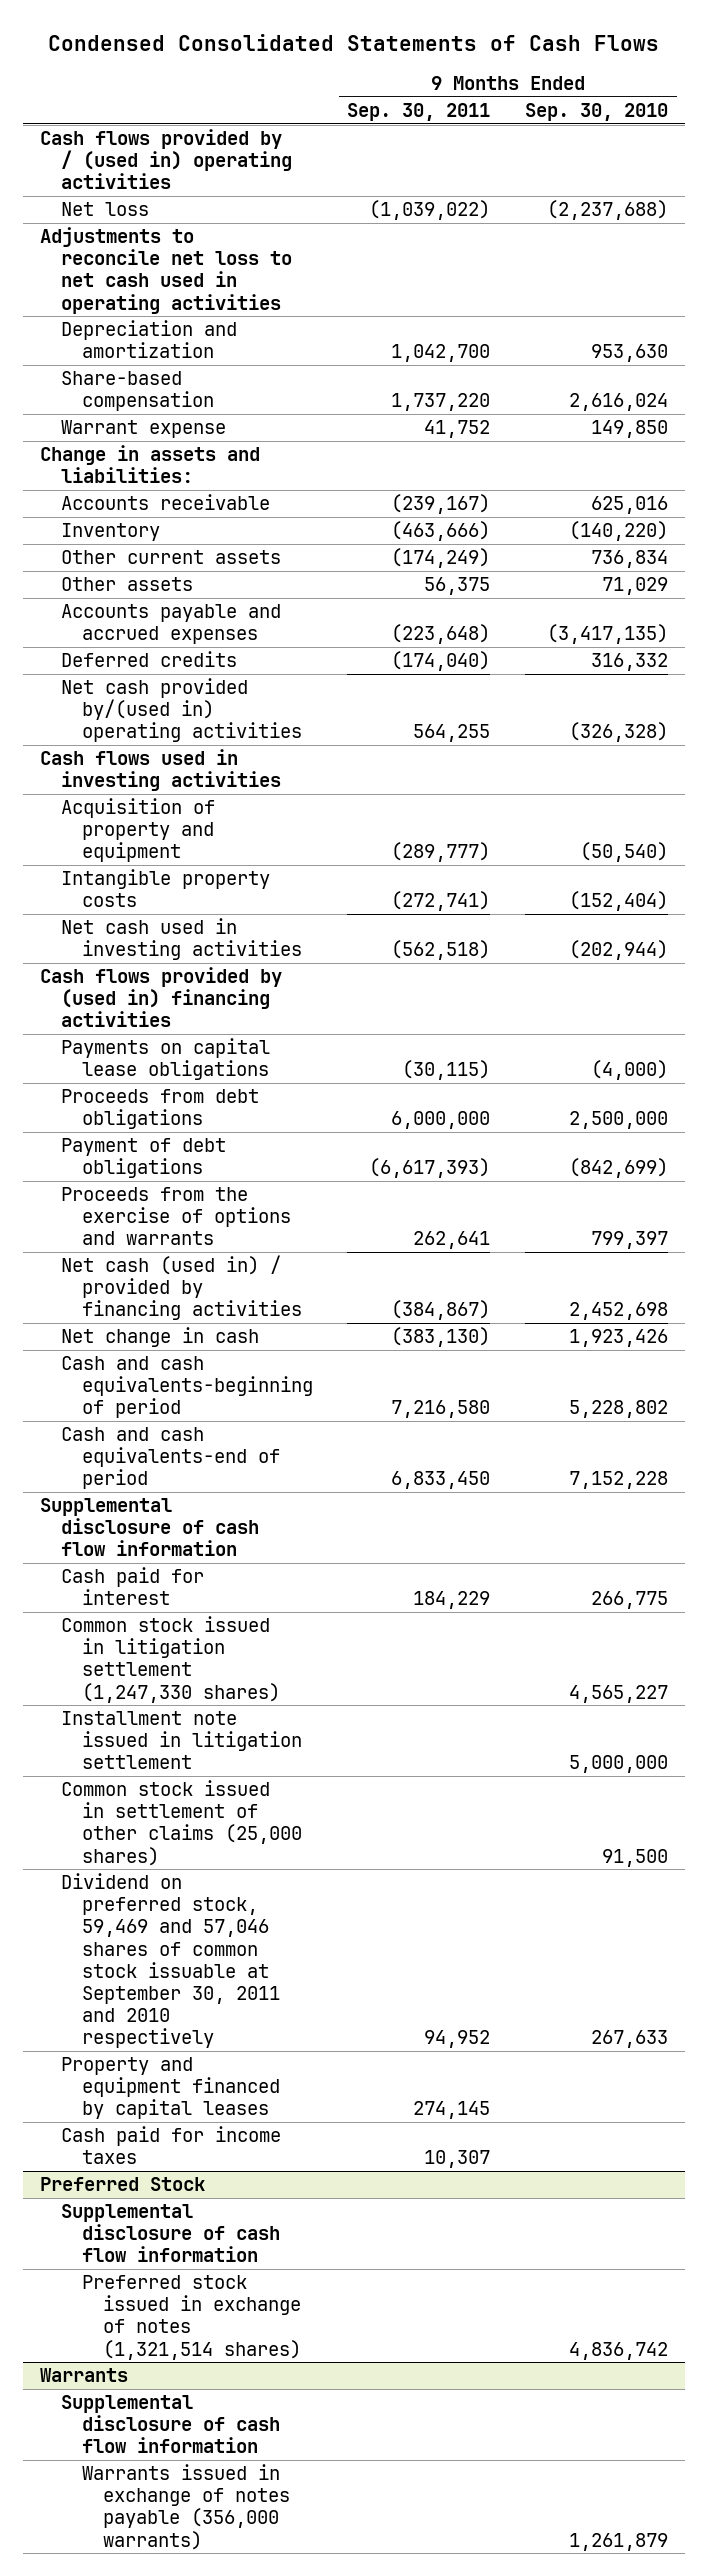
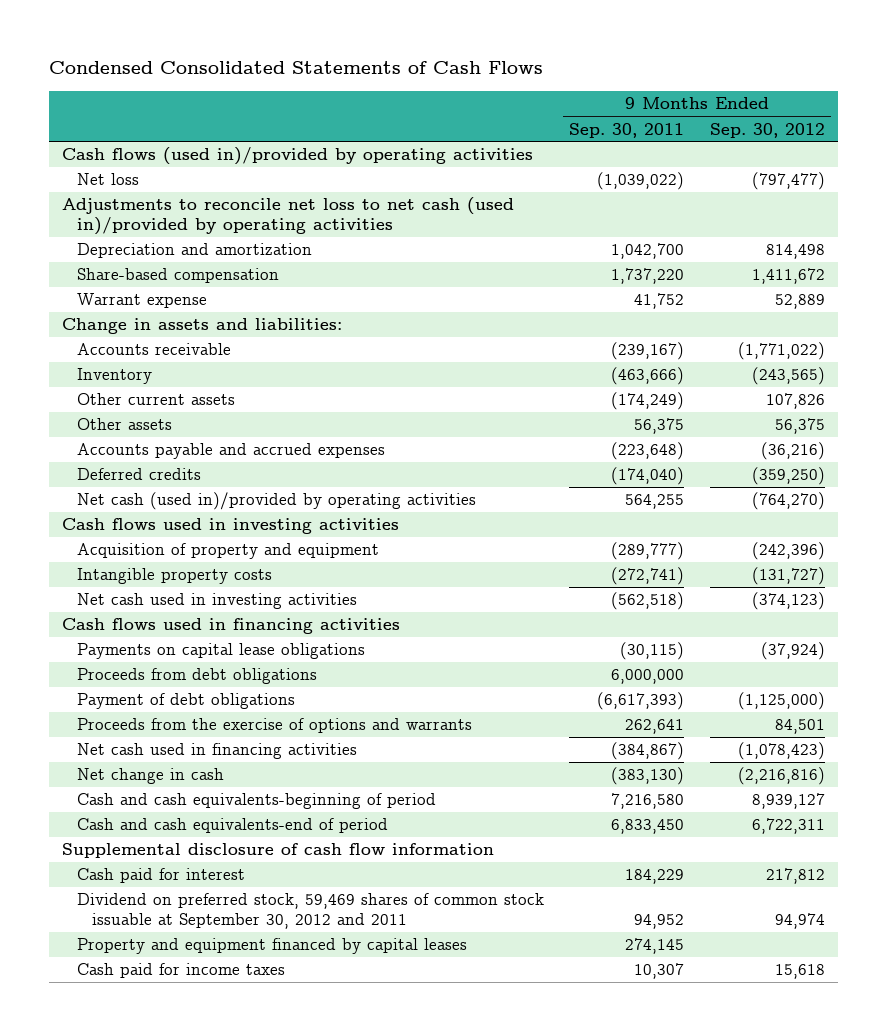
[525,102,669,121] Sep. 30, 2010 -> none
none -> [709,122,825,138] Sep. 30, 2012
[39,129,292,190] Cash flows provided by / (used in) operating activities -> [61,147,533,166] Cash flows (used in)/provided by operating activities
[39,227,292,314] Adjustments to reconcile net loss to net cash used in operating activities -> [61,197,514,236] Adjustments to reconcile net loss to net cash (used in)/provided by operating activities
[60,678,302,743] Net cash provided by/(used in) operating activities -> [76,492,476,511] Net cash (used in)/provided by operating activities
[39,967,282,1028] Cash flows provided by (used in) financing activities -> [61,618,400,635] Cash flows used in financing activities
[60,1255,302,1321] Net cash (used in) / provided by financing activities -> [76,743,357,760] Net cash used in financing activities
[60,1616,280,1703] Common stock issued in litigation settlement (1,247,330 shares) -> none
[60,1711,302,1770] Installment note issued in litigation settlement -> none
[60,1780,302,1866] Common stock issued in settlement of other claims (25,000 shares) -> none
[60,1873,280,2048] Dividend on preferred stock, 59,469 and 57,046 shares of common stock issuable at September 30, 2011 and 2010 respectively -> [76,893,544,930] Dividend on preferred stock, 59,469 shares of common stock issuable at September 30, 2012 and 2011
[39,2177,205,2192] Preferred Stock -> none
[60,2204,280,2263] Supplemental disclosure of cash flow information -> none
[81,2275,301,2360] Preferred stock issued in exchange of notes (1,321,514 shares) -> none
[39,2368,128,2383] Warrants -> none
[60,2395,280,2454] Supplemental disclosure of cash flow information -> none
[81,2464,290,2550] Warrants issued in exchange of notes payable (356,000 warrants) -> none

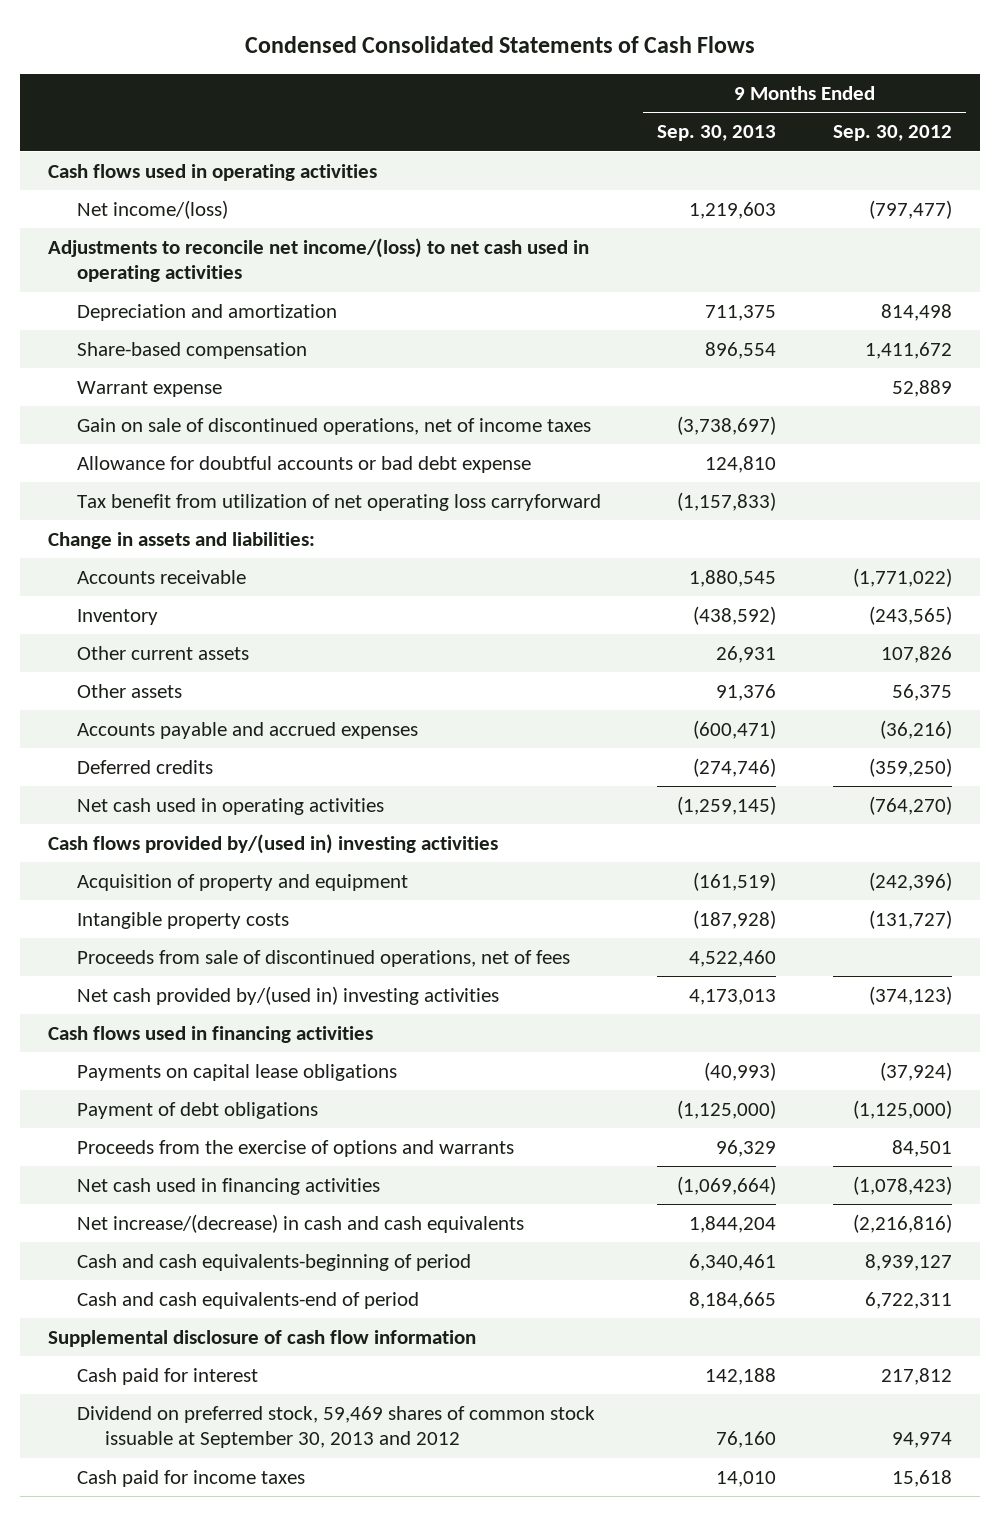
[569,122,685,138] Sep. 30, 2011 -> none
none -> [657,125,777,142] Sep. 30, 2013
[61,147,533,166] Cash flows (used in)/provided by operating activities -> [48,164,378,182] Cash flows used in operating activities
[76,173,139,186] Net loss -> [76,200,228,220] Net income/(loss)
[61,197,514,236] Adjustments to reconcile net loss to net cash (used in)/provided by operating activities -> [48,238,590,283] Adjustments to reconcile net income/(loss) to net cash used in operating activities
none -> [76,418,591,436] Gain on sale of discontinued operations, net of income taxes
none -> [76,456,531,474] Allowance for doubtful accounts or bad debt expense
none -> [76,494,601,512] Tax benefit from utilization of net operating loss carryforward
[76,492,476,511] Net cash (used in)/provided by operating activities -> [76,798,384,816] Net cash used in operating activities
[61,518,399,535] Cash flows used in investing activities -> [48,834,499,855] Cash flows provided by/(used in) investing activities
none -> [76,950,570,968] Proceeds from sale of discontinued operations, net of fees
[76,593,357,610] Net cash used in investing activities -> [76,986,499,1006] Net cash provided by/(used in) investing activities
[76,668,317,685] Proceeds from debt obligations -> none
[76,768,224,785] Net change in cash -> [76,1214,524,1234] Net increase/(decrease) in cash and cash equivalents
[76,938,467,955] Property and equipment financed by capital leases -> none
[76,893,544,930] Dividend on preferred stock, 59,469 shares of common stock issuable at September 30, 2012 and 2011 -> [76,1406,595,1449] Dividend on preferred stock, 59,469 shares of common stock issuable at September 30, 2013 and 2012

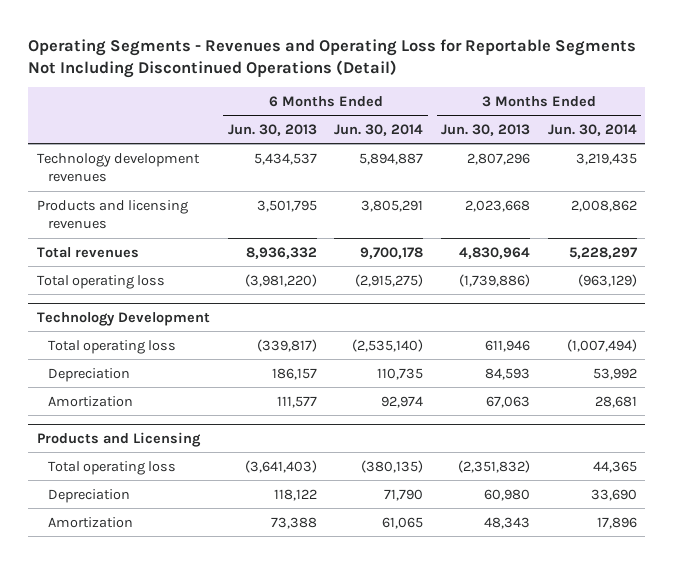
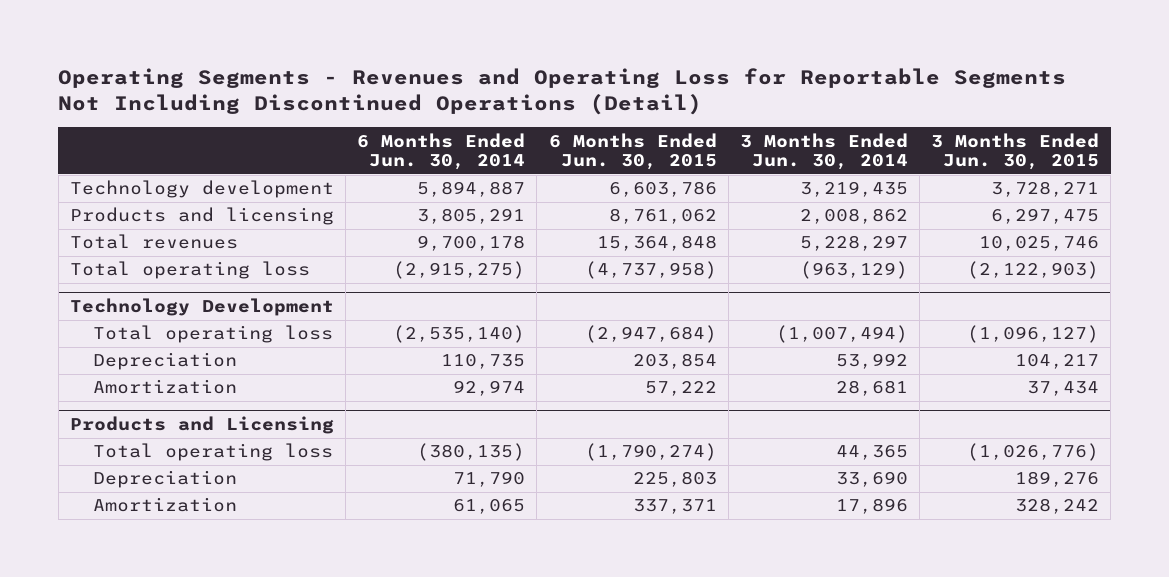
[227,123,317,136] Jun. 30, 2013 -> none
[440,123,530,136] Jun. 30, 2013 -> none
none -> [548,132,717,171] 6 Months Ended Jun. 30, 2015
none -> [931,132,1100,171] 3 Months Ended Jun. 30, 2015
[37,152,201,183] Technology development revenues -> [70,180,335,199] Technology development
[37,199,189,230] Products and licensing revenues -> [70,207,335,226] Products and licensing

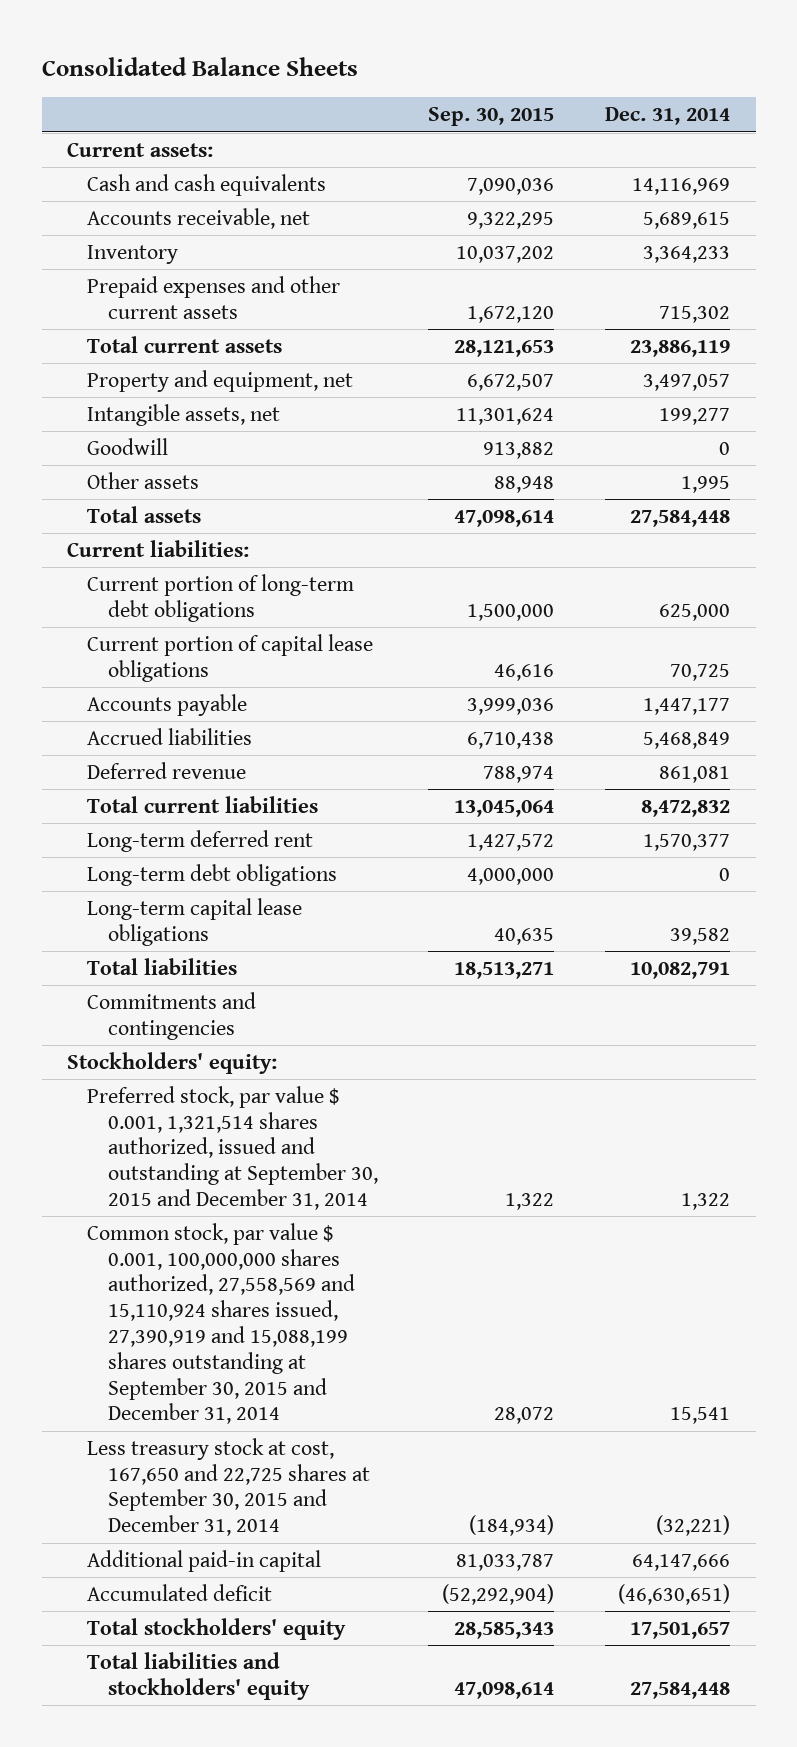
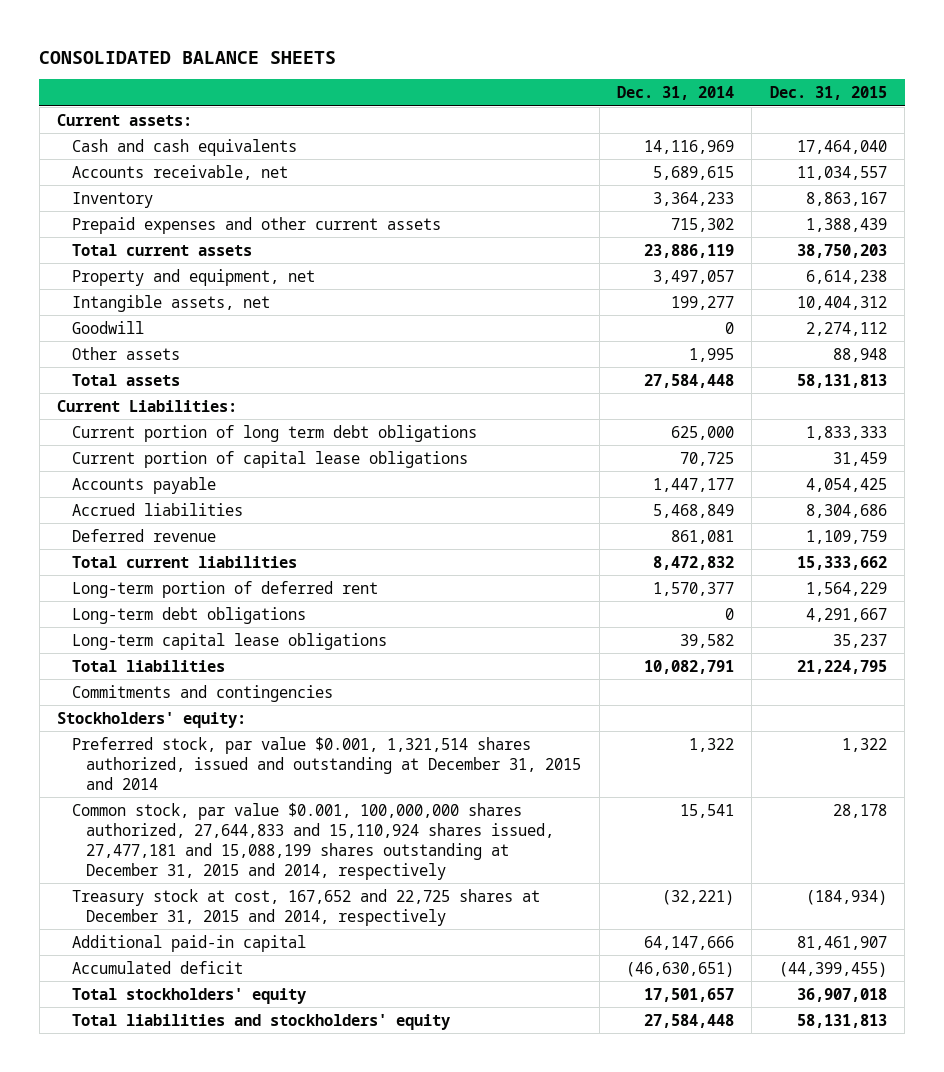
[41,56,358,76] Consolidated Balance Sheets -> [39,50,337,64] CONSOLIDATED BALANCE SHEETS
[428,107,555,127] Sep. 30, 2015 -> none
none -> [769,85,887,100] Dec. 31, 2015
[67,539,250,557] Current liabilities: -> [57,399,238,412] Current Liabilities:
[87,573,355,622] Current portion of long-term debt obligations -> [71,424,477,442] Current portion of long term debt obligations
[87,829,314,852] Long-term deferred rent -> [71,580,378,598] Long-term portion of deferred rent
[87,1085,378,1210] Preferred stock, par value $ 0.001, 1,321,514 shares authorized, issued and outstanding at September 30, 2015 and December 31, 2014 -> [71,736,582,790] Preferred stock, par value $0.001, 1,321,514 shares authorized, issued and outstanding at December 31, 2015 and 2014
[87,1222,355,1425] Common stock, par value $ 0.001, 100,000,000 shares authorized, 27,558,569 and 15,110,924 shares issued, 27,390,919 and 15,088,199 shares outstanding at September 30, 2015 and December 31, 2014 -> [71,802,555,880] Common stock, par value $0.001, 100,000,000 shares authorized, 27,644,833 and 15,110,924 shares issued, 27,477,181 and 15,088,199 shares outstanding at December 31, 2015 and 2014, respectively
[87,1437,370,1537] Less treasury stock at cost, 167,650 and 22,725 shares at September 30, 2015 and December 31, 2014 -> [71,888,540,926] Treasury stock at cost, 167,652 and 22,725 shares at December 31, 2015 and 2014, respectively

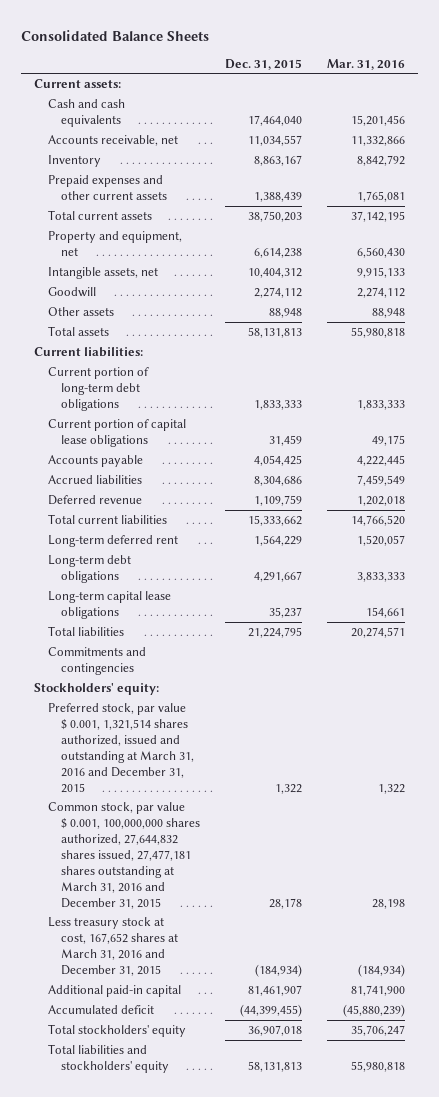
[39,50,337,64] CONSOLIDATED BALANCE SHEETS -> [21,30,210,42] Consolidated Balance Sheets
[616,85,734,100] Dec. 31, 2014 -> none
none -> [327,58,406,70] Mar. 31, 2016
[57,399,238,412] Current Liabilities: -> [33,346,143,357] Current liabilities:
[71,424,477,442] Current portion of long term debt obligations -> [47,366,149,411] Current portion of long-term debt obligations
[71,580,378,598] Long-term portion of deferred rent -> [47,534,178,547] Long-term deferred rent
[71,736,582,790] Preferred stock, par value $0.001, 1,321,514 shares authorized, issued and outstanding at December 31, 2015 and 2014 -> [47,702,195,793] Preferred stock, par value $ 0.001, 1,321,514 shares authorized, issued and outstanding at March 31, 2016 and December 31, 2015
[71,802,555,880] Common stock, par value $0.001, 100,000,000 shares authorized, 27,644,833 and 15,110,924 shares issued, 27,477,181 and 15,088,199 shares outstanding at December 31, 2015 and 2014, respectively -> [47,801,201,909] Common stock, par value $ 0.001, 100,000,000 shares authorized, 27,644,832 shares issued, 27,477,181 shares outstanding at March 31, 2016 and December 31, 2015
[71,888,540,926] Treasury stock at cost, 167,652 and 22,725 shares at December 31, 2015 and 2014, respectively -> [47,916,179,976] Less treasury stock at cost, 167,652 shares at March 31, 2016 and December 31, 2015

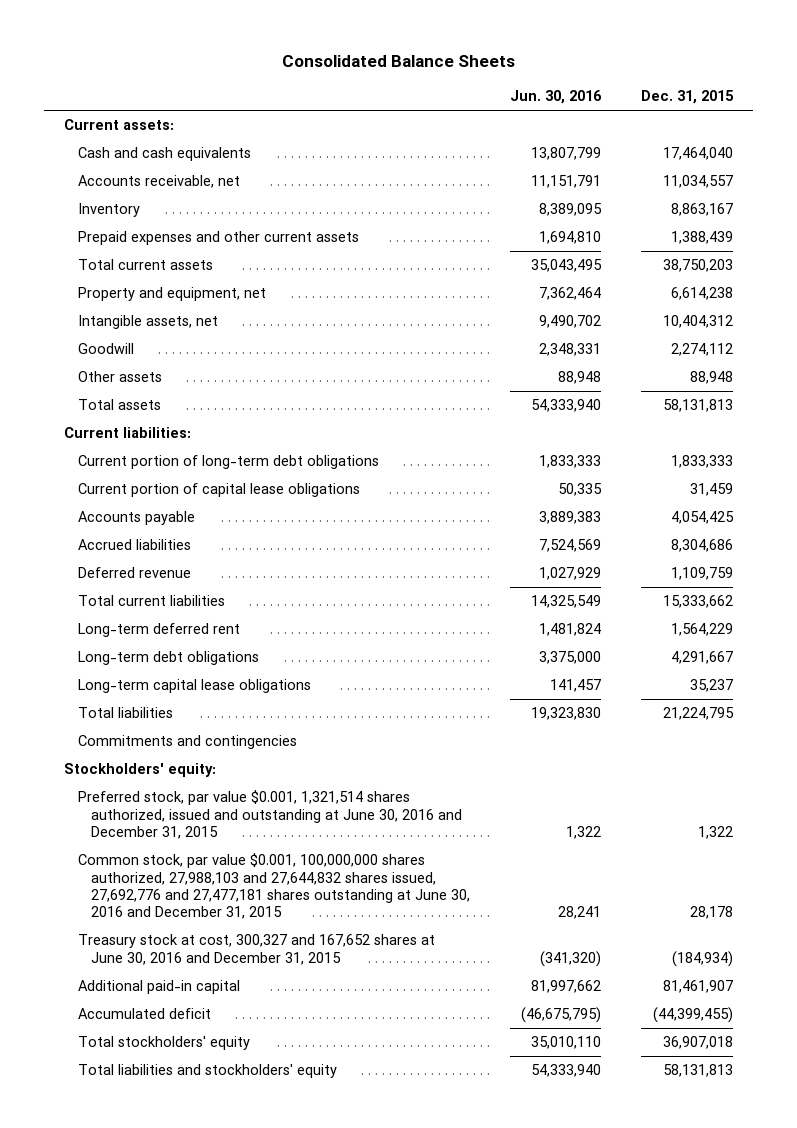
[327,58,406,70] Mar. 31, 2016 -> none
none -> [509,90,602,105] Jun. 30, 2016
[47,702,195,793] Preferred stock, par value $ 0.001, 1,321,514 shares authorized, issued and outstanding at March 31, 2016 and December 31, 2015 -> [77,790,463,839] Preferred stock, par value $0.001, 1,321,514 shares authorized, issued and outstanding at June 30, 2016 and December 31, 2015
[47,801,201,909] Common stock, par value $ 0.001, 100,000,000 shares authorized, 27,644,832 shares issued, 27,477,181 shares outstanding at March 31, 2016 and December 31, 2015 -> [77,853,471,920] Common stock, par value $0.001, 100,000,000 shares authorized, 27,988,103 and 27,644,832 shares issued, 27,692,776 and 27,477,181 shares outstanding at June 30, 2016 and December 31, 2015
[47,916,179,976] Less treasury stock at cost, 167,652 shares at March 31, 2016 and December 31, 2015 -> [77,934,435,965] Treasury stock at cost, 300,327 and 167,652 shares at June 30, 2016 and December 31, 2015

